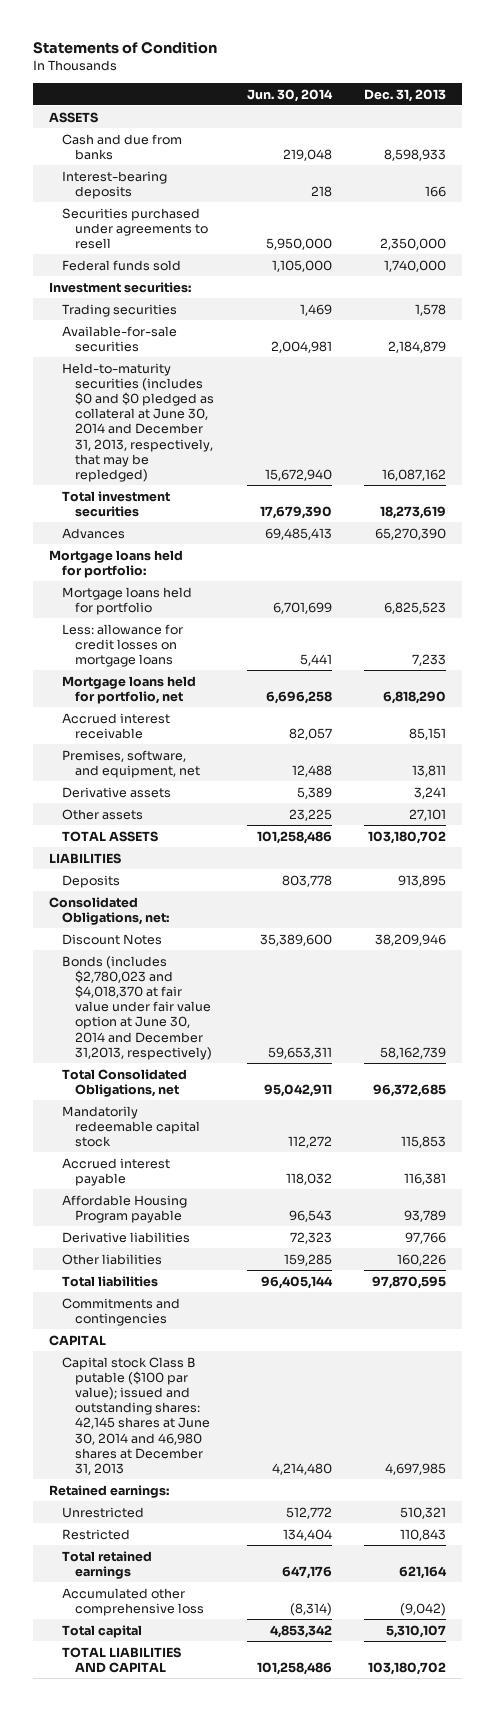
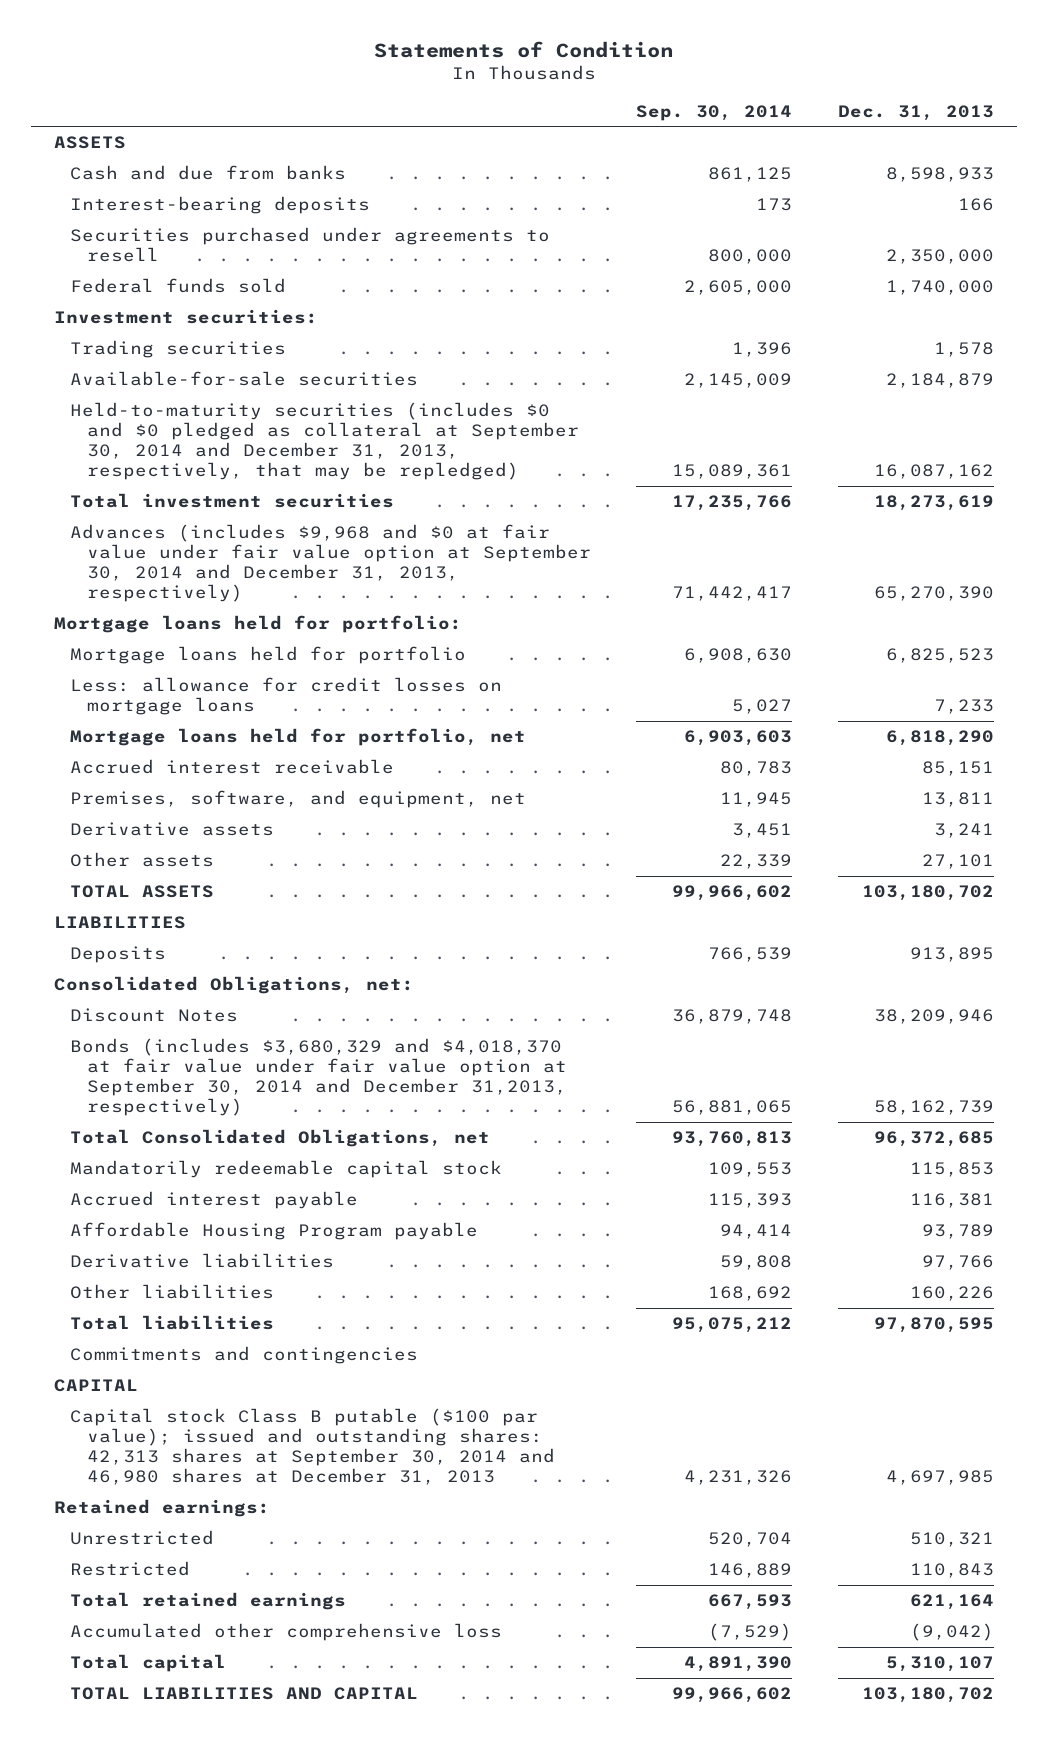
[246,88,333,102] Jun. 30, 2014 -> none
none -> [636,104,793,121] Sep. 30, 2014
[62,362,215,483] Held-to-maturity securities (includes $0 and $0 pledged as collateral at June 30, 2014 and December 31, 2013, respectively, that may be repledged) -> [70,402,579,481] Held-to-maturity securities (includes $0 and $0 pledged as collateral at September 30, 2014 and December 31, 2013, respectively, that may be repledged)
[62,527,126,539] Advances -> [70,524,591,603] Advances (includes $9,968 and $0 at fair value under fair value option at September 30, 2014 and December 31, 2013, respectively)
[62,955,213,1060] Bonds (includes $2,780,023 and $4,018,370 at fair value under fair value option at June 30, 2014 and December 31,2013, respectively) -> [70,1038,567,1117] Bonds (includes $3,680,329 and $4,018,370 at fair value under fair value option at September 30, 2014 and December 31,2013, respectively)
[62,1356,211,1476] Capital stock Class B putable ($100 par value); issued and outstanding shares: 42,145 shares at June 30, 2014 and 46,980 shares at December 31, 2013 -> [70,1408,555,1486] Capital stock Class B putable ($100 par value); issued and outstanding shares: 42,313 shares at September 30, 2014 and 46,980 shares at December 31, 2013

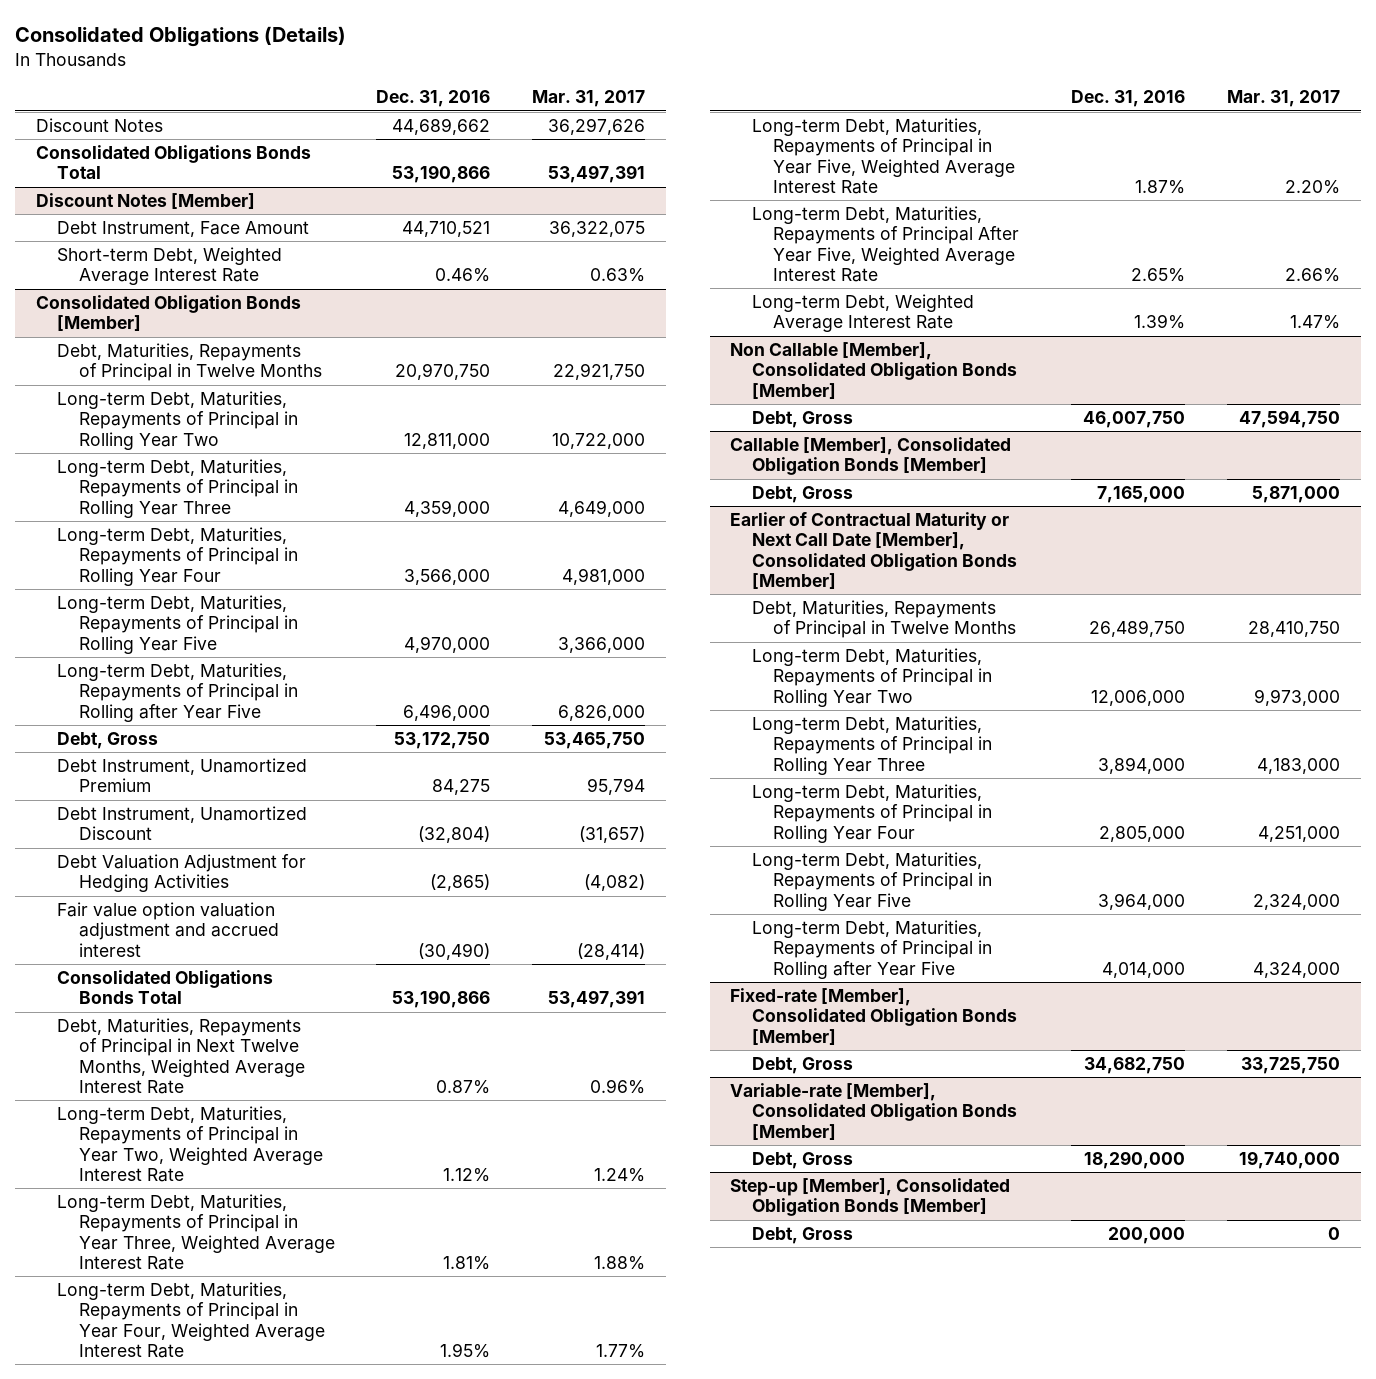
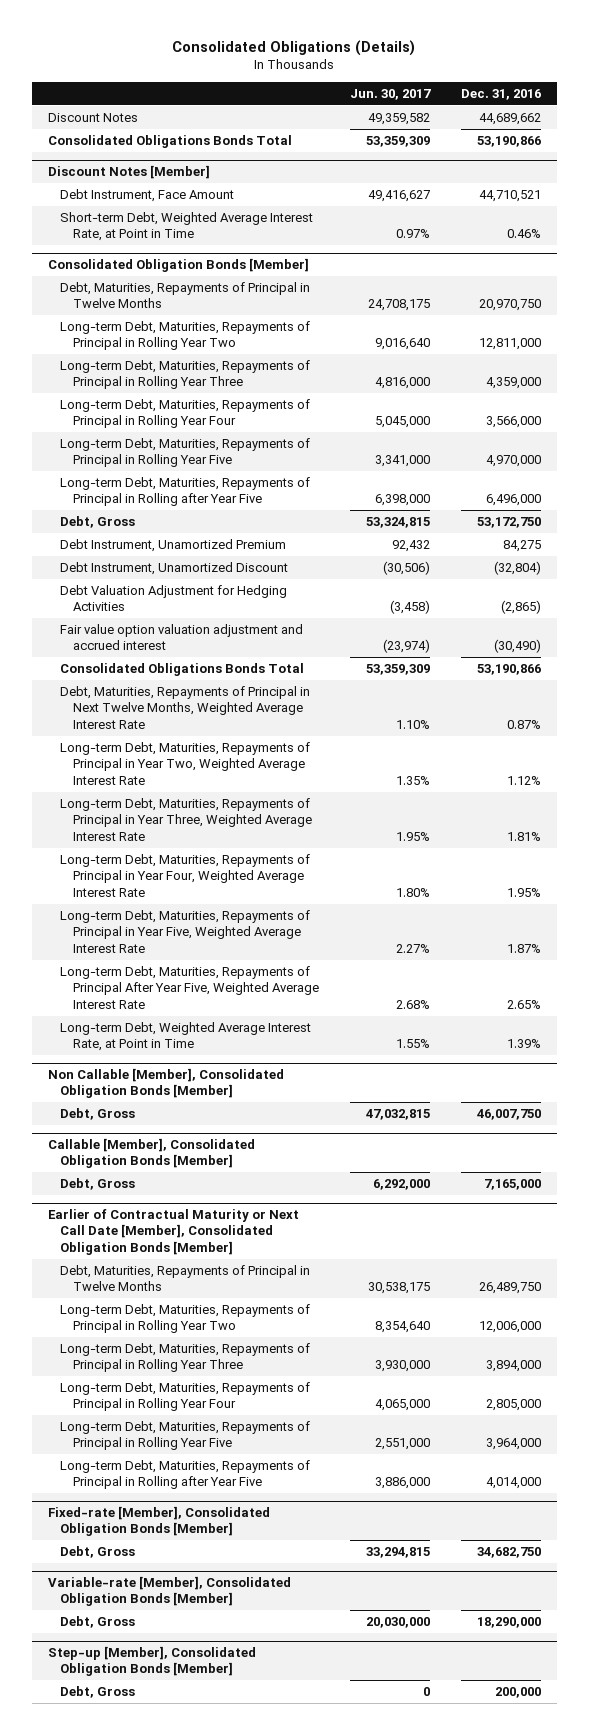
[532,90,646,108] Mar. 31, 2017 -> none
none -> [349,88,431,100] Jun. 30, 2017
[57,247,283,286] Short-term Debt, Weighted Average Interest Rate -> [60,211,314,242] Short-term Debt, Weighted Average Interest Rate, at Point in Time
[751,294,974,333] Long-term Debt, Weighted Average Interest Rate -> [60,1021,312,1052] Long-term Debt, Weighted Average Interest Rate, at Point in Time

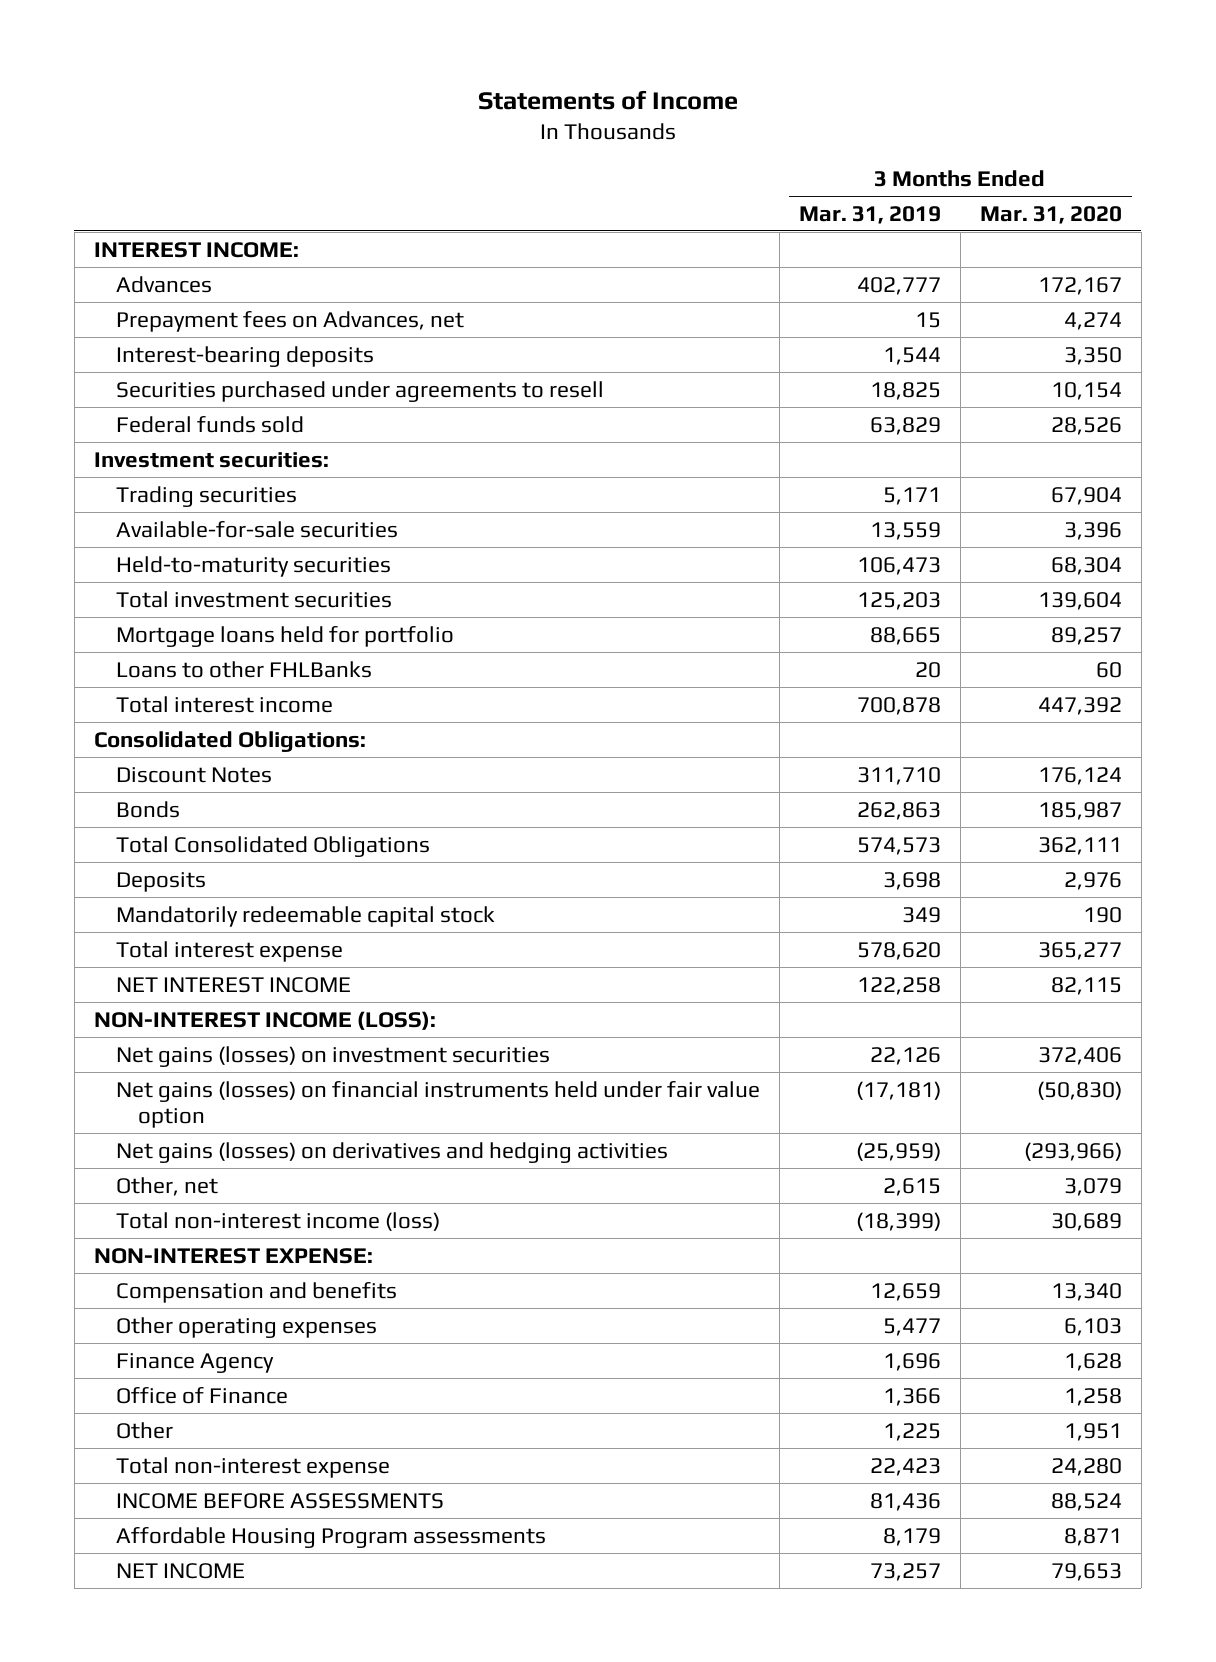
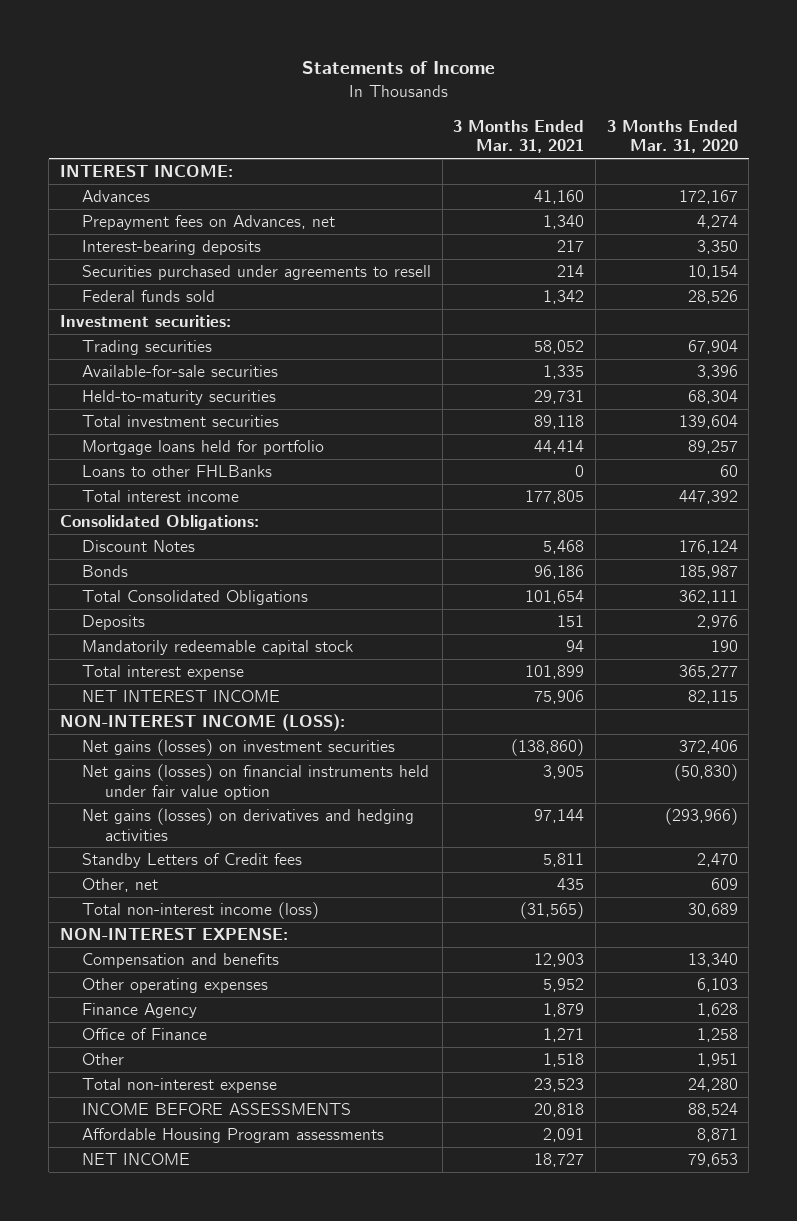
[798,205,941,224] Mar. 31, 2019 -> none
none -> [453,119,585,154] 3 Months Ended Mar. 31, 2021
none -> [82,853,303,869] Standby Letters of Credit fees
[1063,1177,1122,1196] 3,079 -> [710,878,738,891] 609

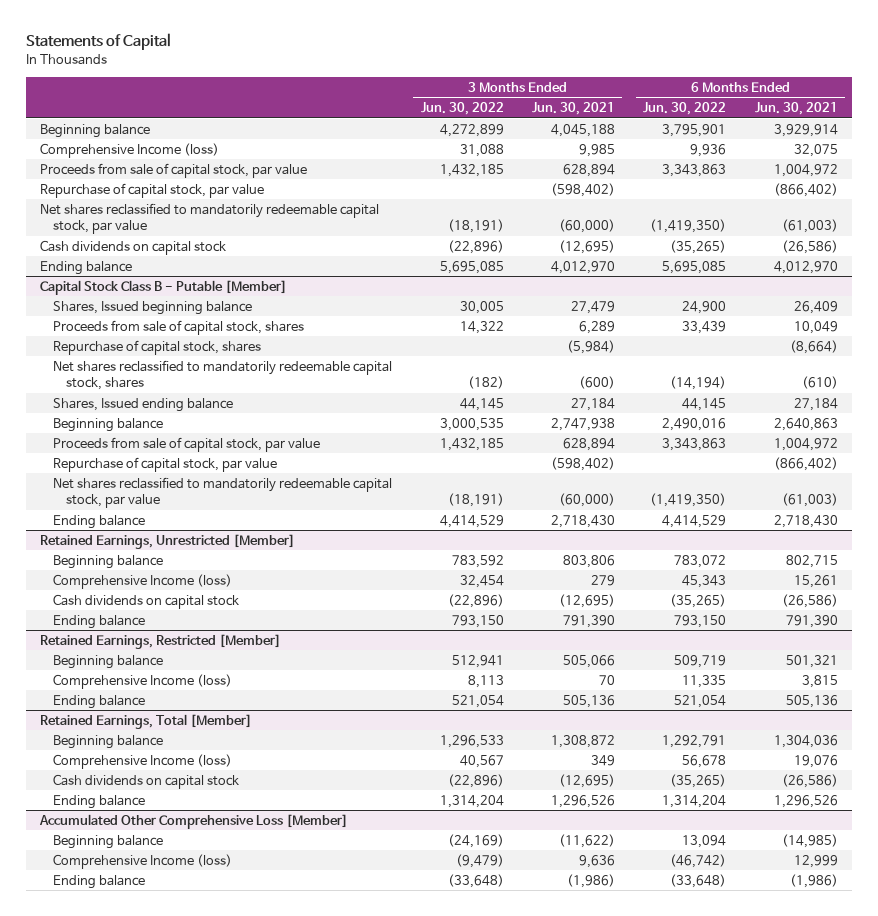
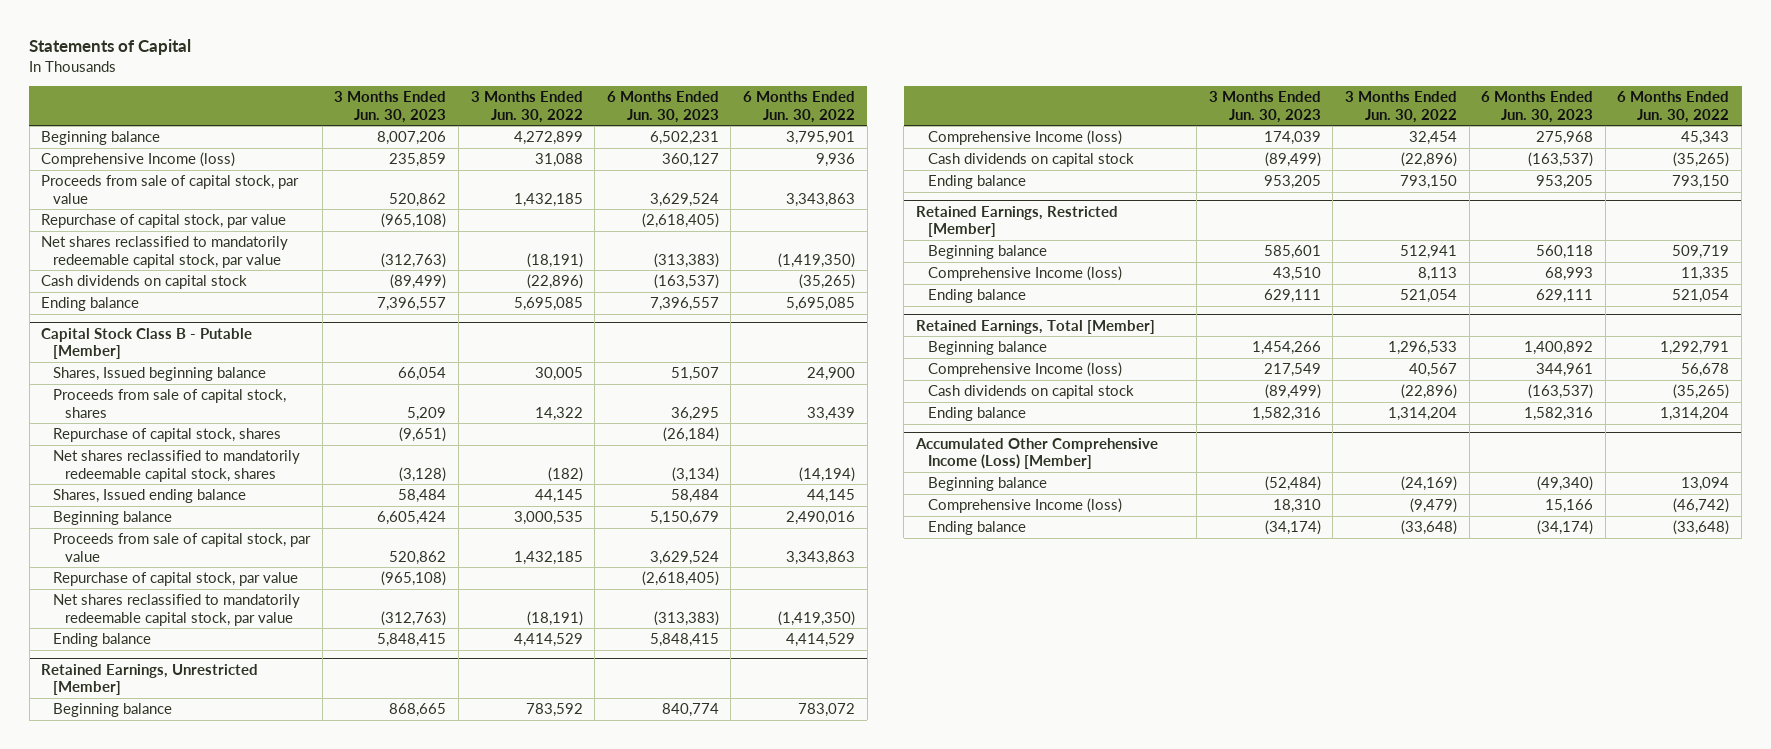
[531,102,615,116] Jun. 30, 2021 -> none
[754,102,838,116] Jun. 30, 2021 -> none
none -> [334,91,447,123] 3 Months Ended Jun. 30, 2023
none -> [606,91,719,123] 6 Months Ended Jun. 30, 2023
[39,813,349,829] Accumulated Other Comprehensive Loss [Member] -> [914,437,1158,470] Accumulated Other Comprehensive Income (Loss) [Member]

